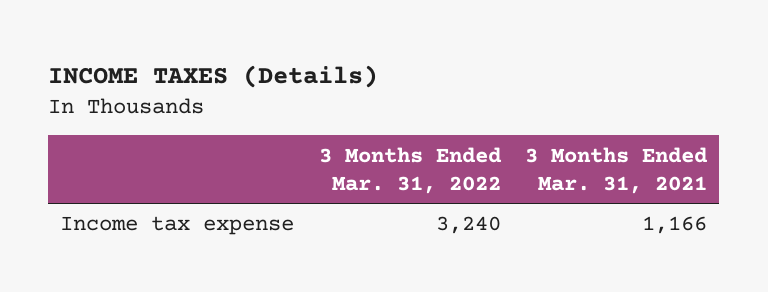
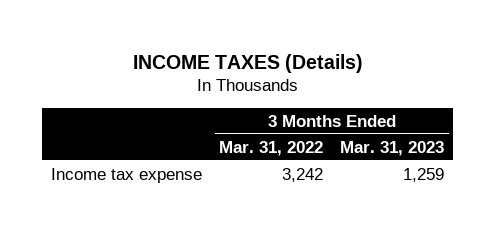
[525,146,709,194] 3 Months Ended Mar. 31, 2021 -> none
none -> [340,140,445,156] Mar. 31, 2023
[435,216,501,235] 3,240 -> [282,167,324,182] 3,242

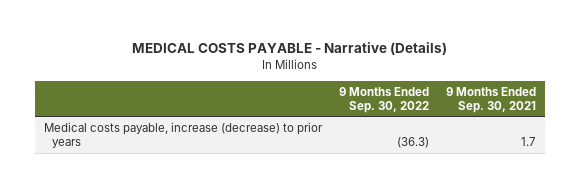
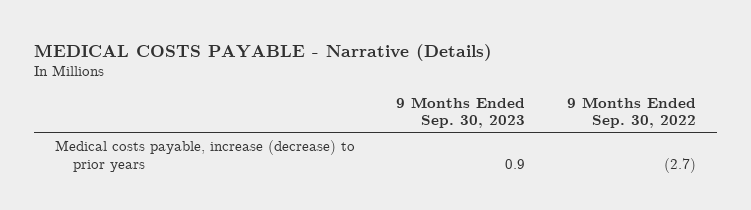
[446,86,537,114] 9 Months Ended Sep. 30, 2021 -> none
none -> [396,96,526,129] 9 Months Ended Sep. 30, 2023
[396,137,429,149] (36.3) -> [663,157,696,173] (2.7)

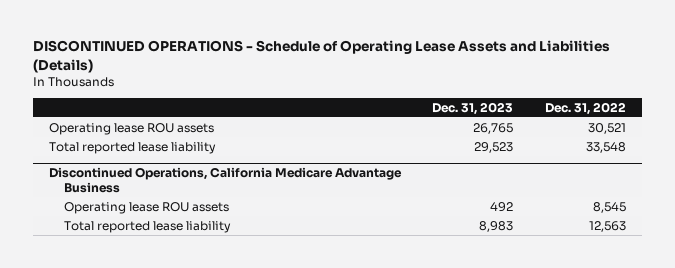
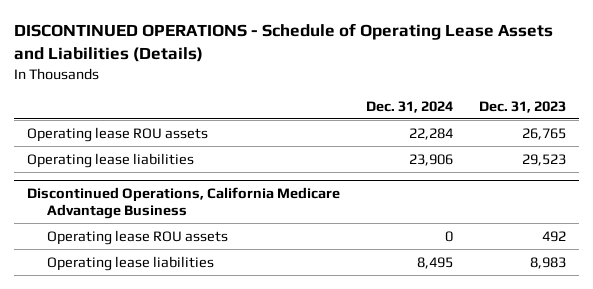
[545,101,627,115] Dec. 31, 2022 -> none
none -> [365,100,453,113] Dec. 31, 2024
[48,141,216,154] Total reported lease liability -> [26,152,194,168] Operating lease liabilities
[63,220,231,233] Total reported lease liability -> [46,255,214,271] Operating lease liabilities

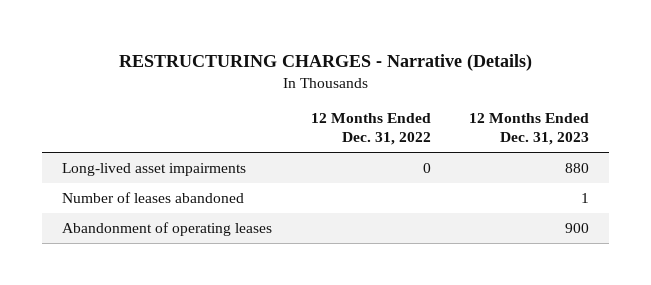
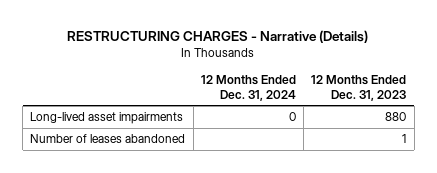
[310,113,431,146] 12 Months Ended Dec. 31, 2022 -> none
none -> [200,74,296,101] 12 Months Ended Dec. 31, 2024
[61,221,272,236] Abandonment of operating leases -> none

